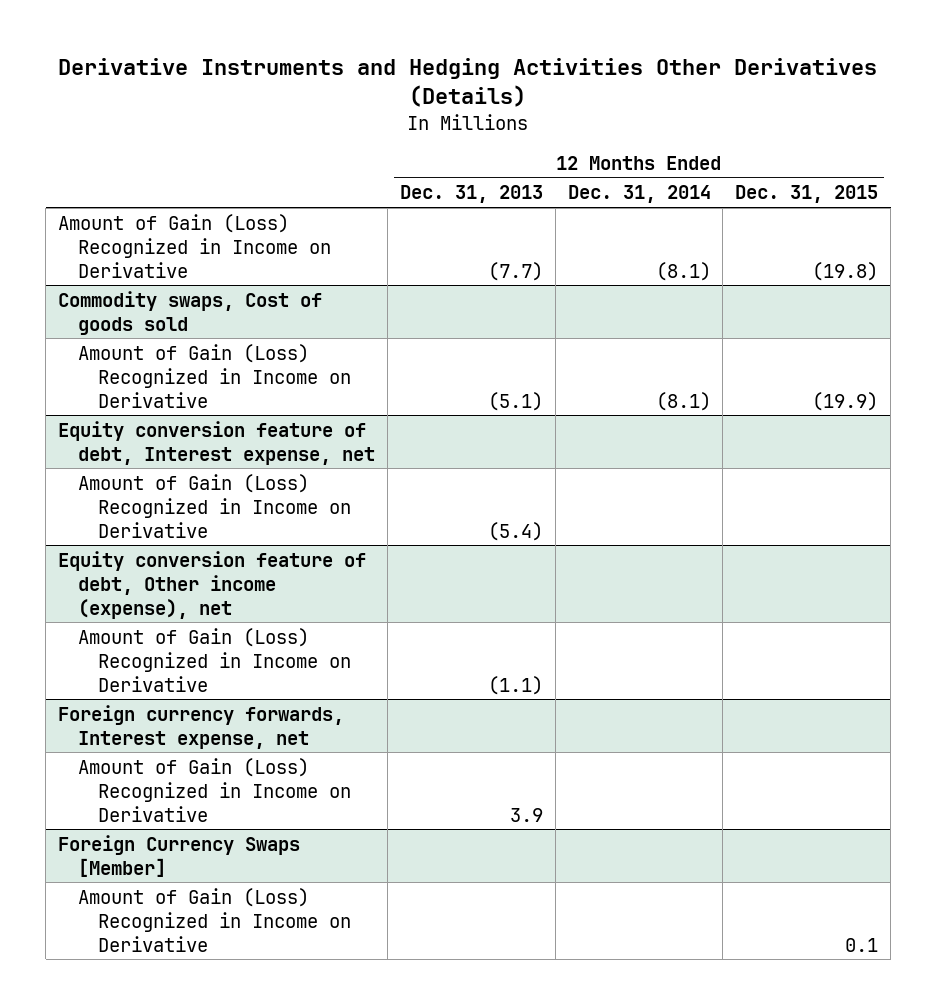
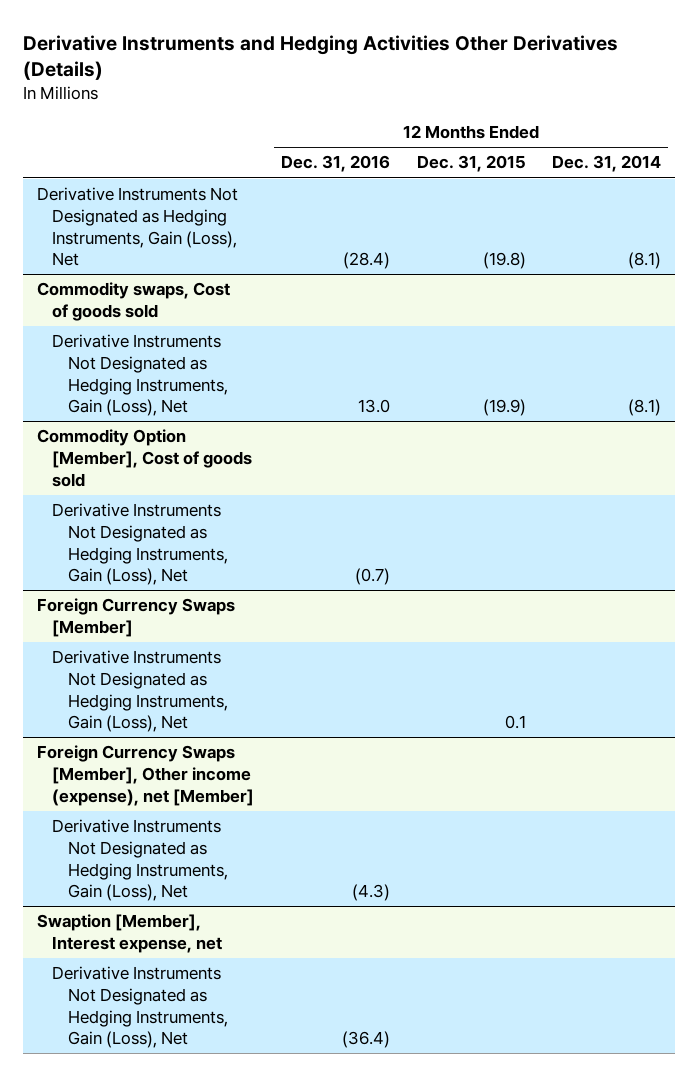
[399,185,543,204] Dec. 31, 2013 -> none
none -> [280,155,390,173] Dec. 31, 2016
[57,213,332,278] Amount of Gain (Loss) Recognized in Income on Derivative -> [36,187,238,267] Derivative Instruments Not Designated as Hedging Instruments, Gain (Loss), Net
[57,420,376,465] Equity conversion feature of debt, Interest expense, net -> none
[78,473,352,538] Amount of Gain (Loss) Recognized in Income on Derivative -> none
[57,550,366,619] Equity conversion feature of debt, Other income (expense), net -> none
[78,627,352,692] Amount of Gain (Loss) Recognized in Income on Derivative -> none
[57,704,344,749] Foreign currency forwards, Interest expense, net -> none
[78,757,352,822] Amount of Gain (Loss) Recognized in Income on Derivative -> none
[78,343,352,408] Amount of Gain (Loss) Recognized in Income on Derivative -> [52,334,228,417] Derivative Instruments Not Designated as Hedging Instruments, Gain (Loss), Net
none -> [36,429,253,487] Commodity Option [Member], Cost of goods sold
none -> [52,503,228,586] Derivative Instruments Not Designated as Hedging Instruments, Gain (Loss), Net
[78,887,352,952] Amount of Gain (Loss) Recognized in Income on Derivative -> [52,650,228,733] Derivative Instruments Not Designated as Hedging Instruments, Gain (Loss), Net
none -> [36,745,255,806] Foreign Currency Swaps [Member], Other income (expense), net [Member]
none -> [52,819,228,902] Derivative Instruments Not Designated as Hedging Instruments, Gain (Loss), Net
none -> [36,914,223,953] Swaption [Member], Interest expense, net
none -> [52,966,228,1049] Derivative Instruments Not Designated as Hedging Instruments, Gain (Loss), Net

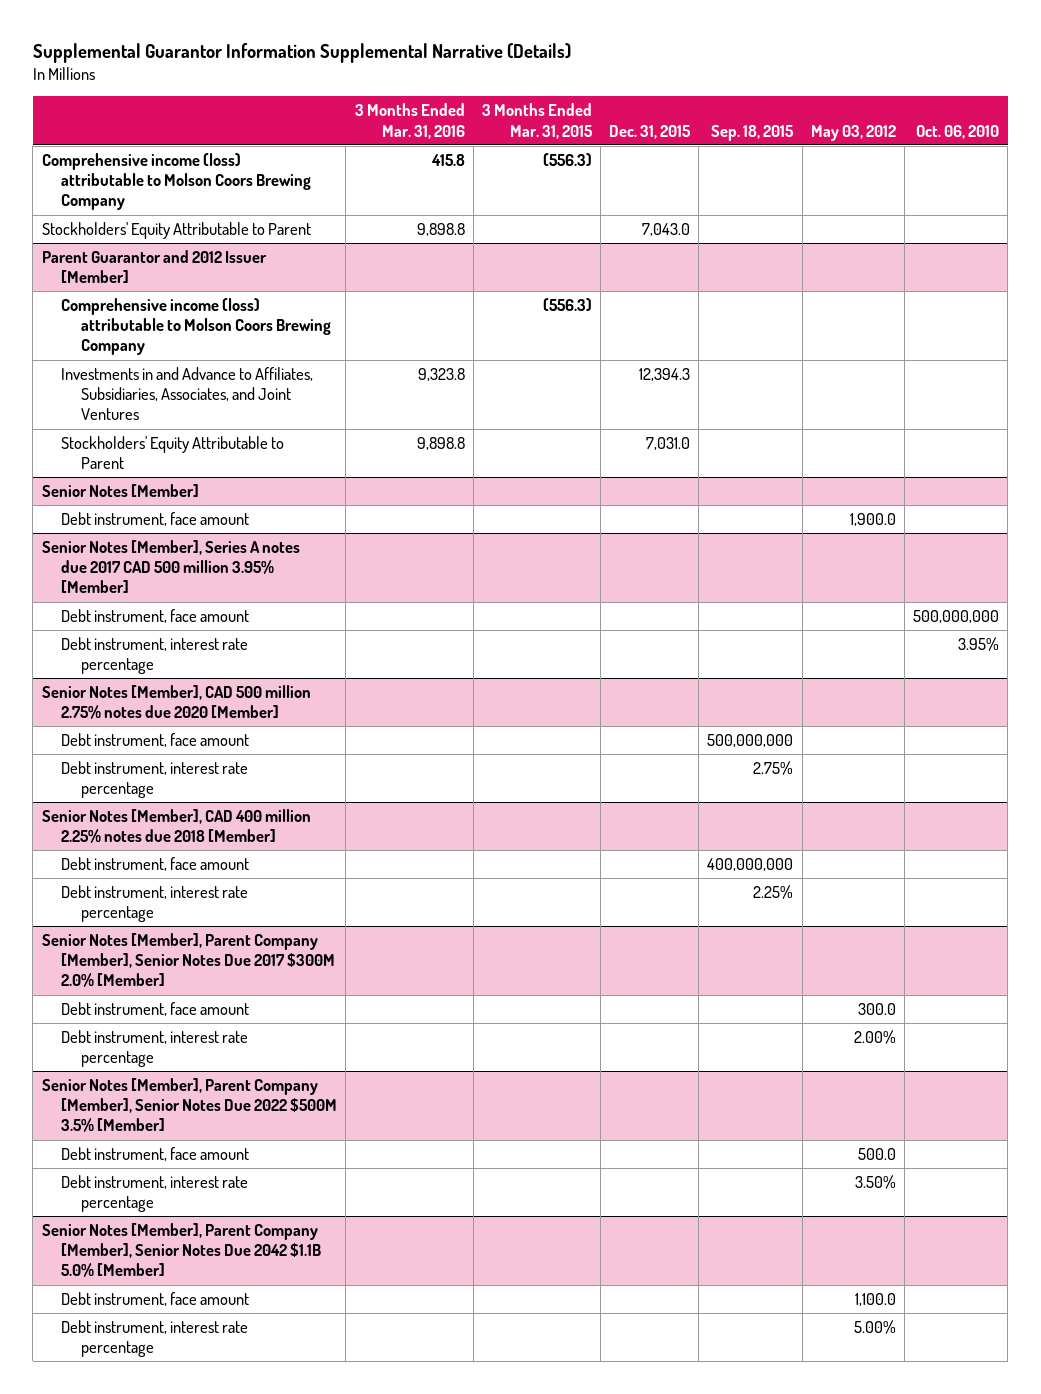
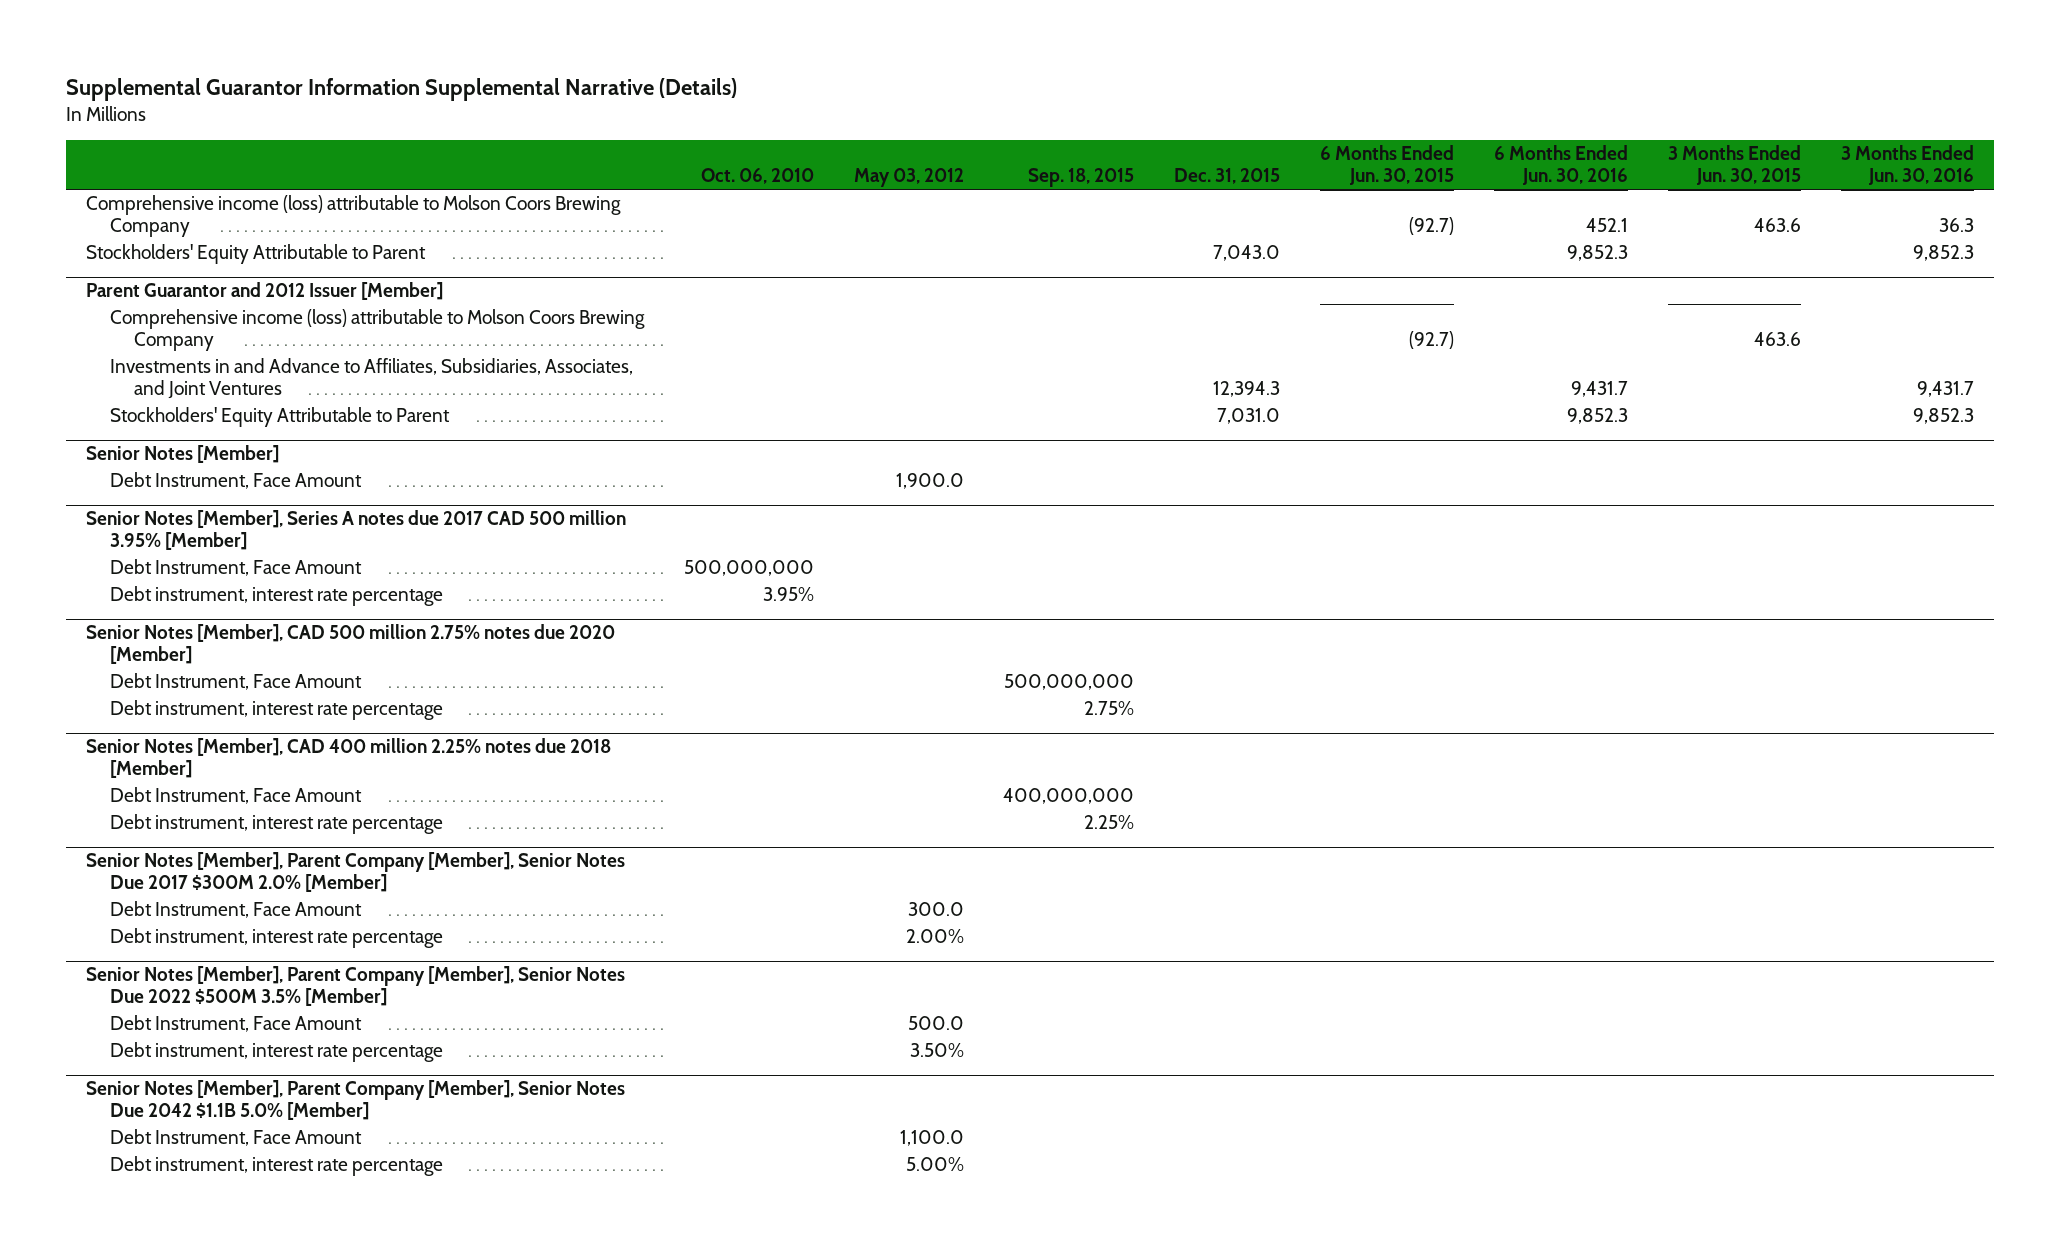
[354,103,465,139] 3 Months Ended Mar. 31, 2016 -> none
[481,103,593,139] 3 Months Ended Mar. 31, 2015 -> none
none -> [1320,145,1455,186] 6 Months Ended Jun. 30, 2015
none -> [1494,145,1629,186] 6 Months Ended Jun. 30, 2016
none -> [1668,145,1802,186] 3 Months Ended Jun. 30, 2015
none -> [1841,145,1975,186] 3 Months Ended Jun. 30, 2016
[61,512,250,527] Debt instrument, face amount -> [109,472,362,490] Debt Instrument, Face Amount
[61,609,250,624] Debt instrument, face amount -> [109,559,362,577] Debt Instrument, Face Amount
[61,733,250,748] Debt instrument, face amount -> [109,673,362,691] Debt Instrument, Face Amount
[61,857,250,872] Debt instrument, face amount -> [109,787,362,805] Debt Instrument, Face Amount
[61,1002,250,1017] Debt instrument, face amount -> [109,901,362,919] Debt Instrument, Face Amount
[61,1147,250,1162] Debt instrument, face amount -> [109,1015,362,1033] Debt Instrument, Face Amount
[61,1292,250,1307] Debt instrument, face amount -> [109,1129,362,1147] Debt Instrument, Face Amount

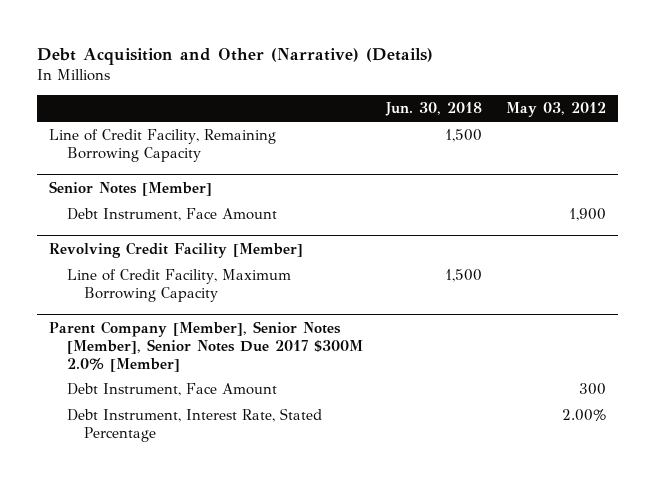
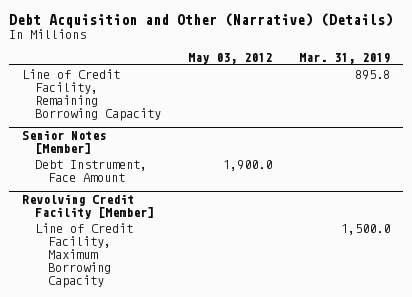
[385,102,483,117] Jun. 30, 2018 -> none
none -> [298,52,390,64] Mar. 31, 2019
[568,208,606,222] 1,900 -> [223,159,273,171] 1,900.0
[49,320,363,372] Parent Company [Member], Senior Notes [Member], Senior Notes Due 2017 $300M 2.0% [Member] -> none
[66,383,277,397] Debt Instrument, Face Amount -> none
[66,408,322,442] Debt Instrument, Interest Rate, Stated Percentage -> none

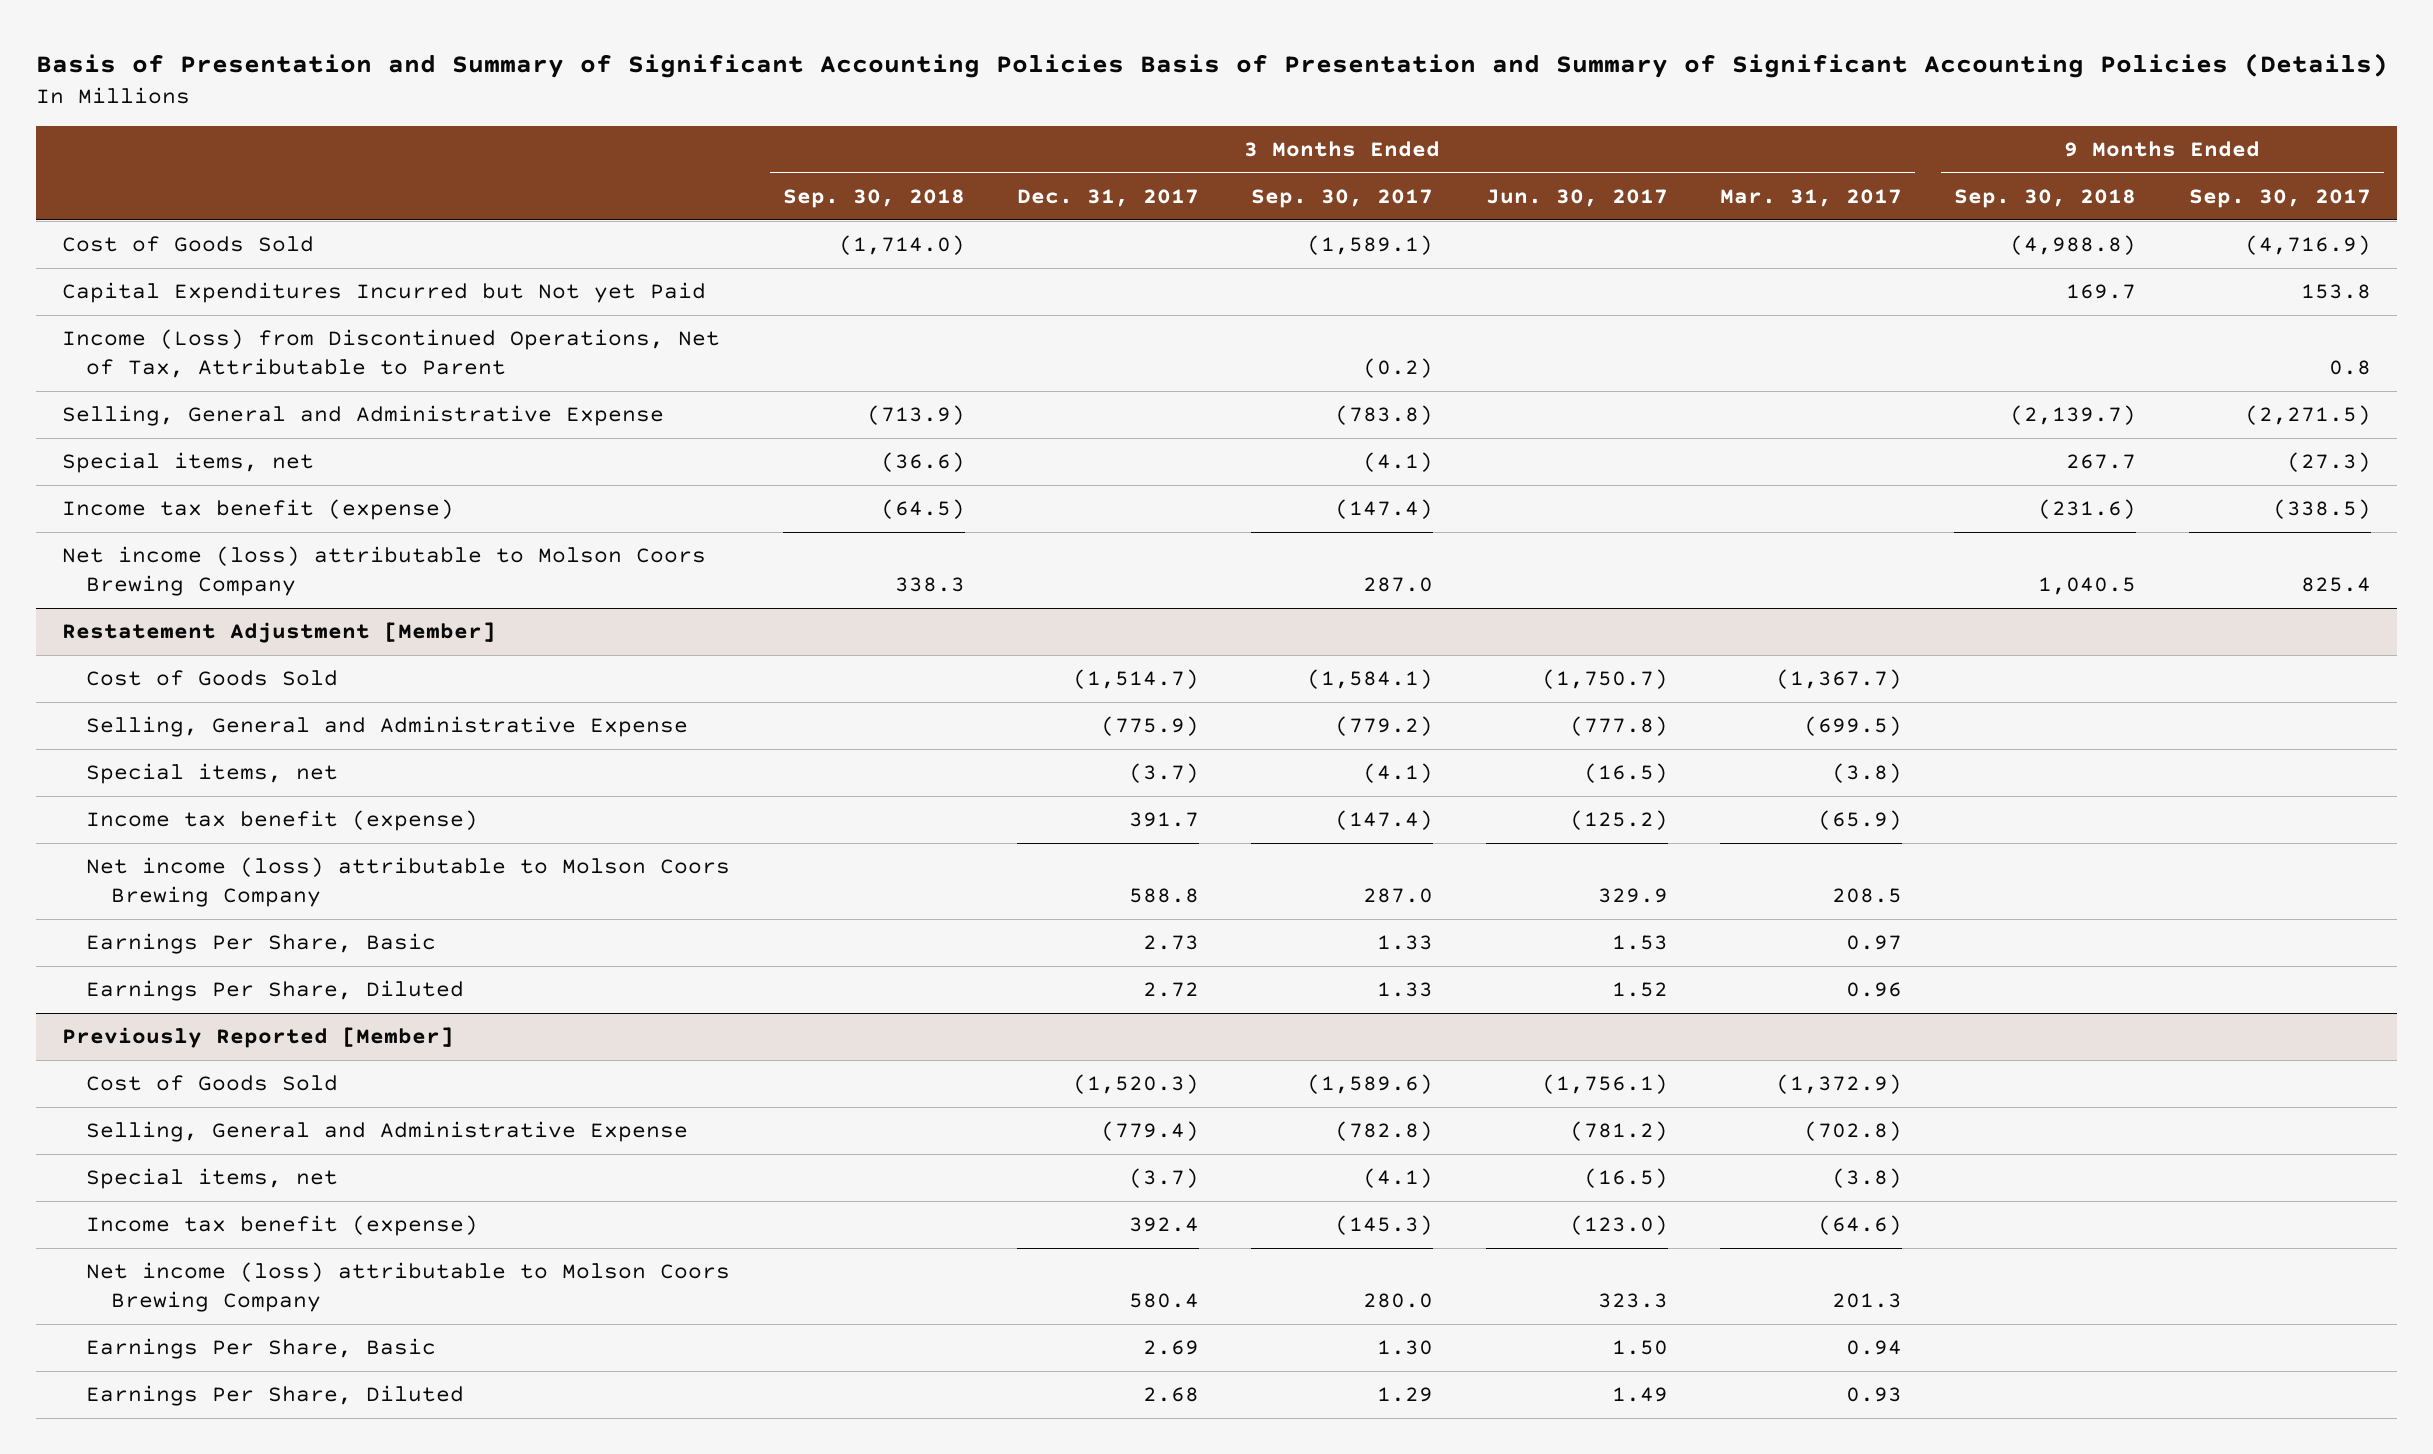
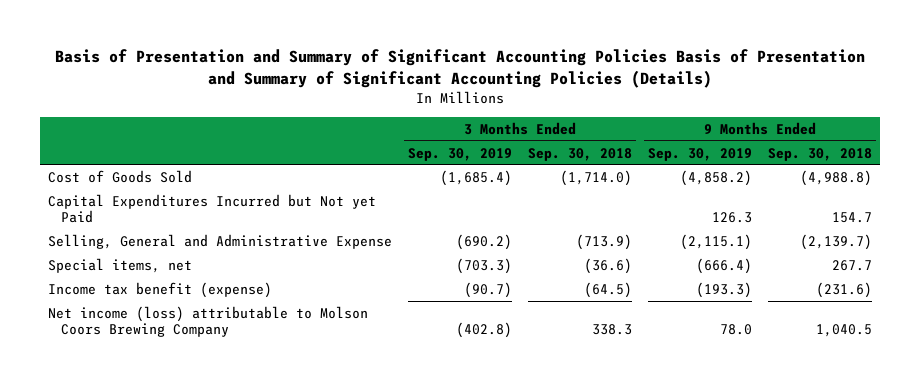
[1017,189,1200,208] Dec. 31, 2017 -> none
[1251,189,1434,209] Sep. 30, 2017 -> none
[1485,189,1668,208] Jun. 30, 2017 -> none
[1719,189,1902,208] Mar. 31, 2017 -> none
[2188,189,2371,209] Sep. 30, 2017 -> none
none -> [408,147,513,161] Sep. 30, 2019
none -> [648,147,753,161] Sep. 30, 2019
[62,329,721,379] Income (Loss) from Discontinued Operations, Net of Tax, Attributable to Parent -> none
[2066,284,2137,300] 169.7 -> [832,212,873,224] 154.7
[62,622,497,644] Restatement Adjustment [Member] -> none
[86,670,339,687] Cost of Goods Sold -> none
[86,716,689,738] Selling, General and Administrative Expense -> none
[86,763,339,785] Special items, net -> none
[86,810,479,832] Income tax benefit (expense) -> none
[86,857,731,908] Net income (loss) attributable to Molson Coors Brewing Company -> none
[86,933,437,955] Earnings Per Share, Basic -> none
[86,980,465,1002] Earnings Per Share, Diluted -> none
[62,1027,455,1049] Previously Reported [Member] -> none
[86,1075,339,1092] Cost of Goods Sold -> none
[86,1121,689,1143] Selling, General and Administrative Expense -> none
[86,1168,339,1190] Special items, net -> none
[86,1215,479,1237] Income tax benefit (expense) -> none
[86,1262,731,1313] Net income (loss) attributable to Molson Coors Brewing Company -> none
[86,1338,437,1360] Earnings Per Share, Basic -> none
[86,1385,465,1407] Earnings Per Share, Diluted -> none

